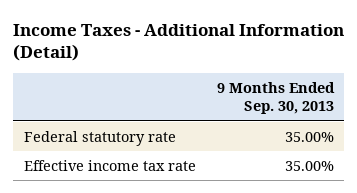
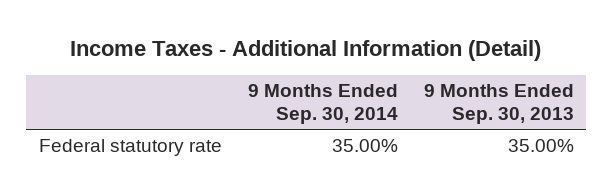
none -> [247,84,398,124] 9 Months Ended Sep. 30, 2014
[23,160,196,172] Effective income tax rate -> none

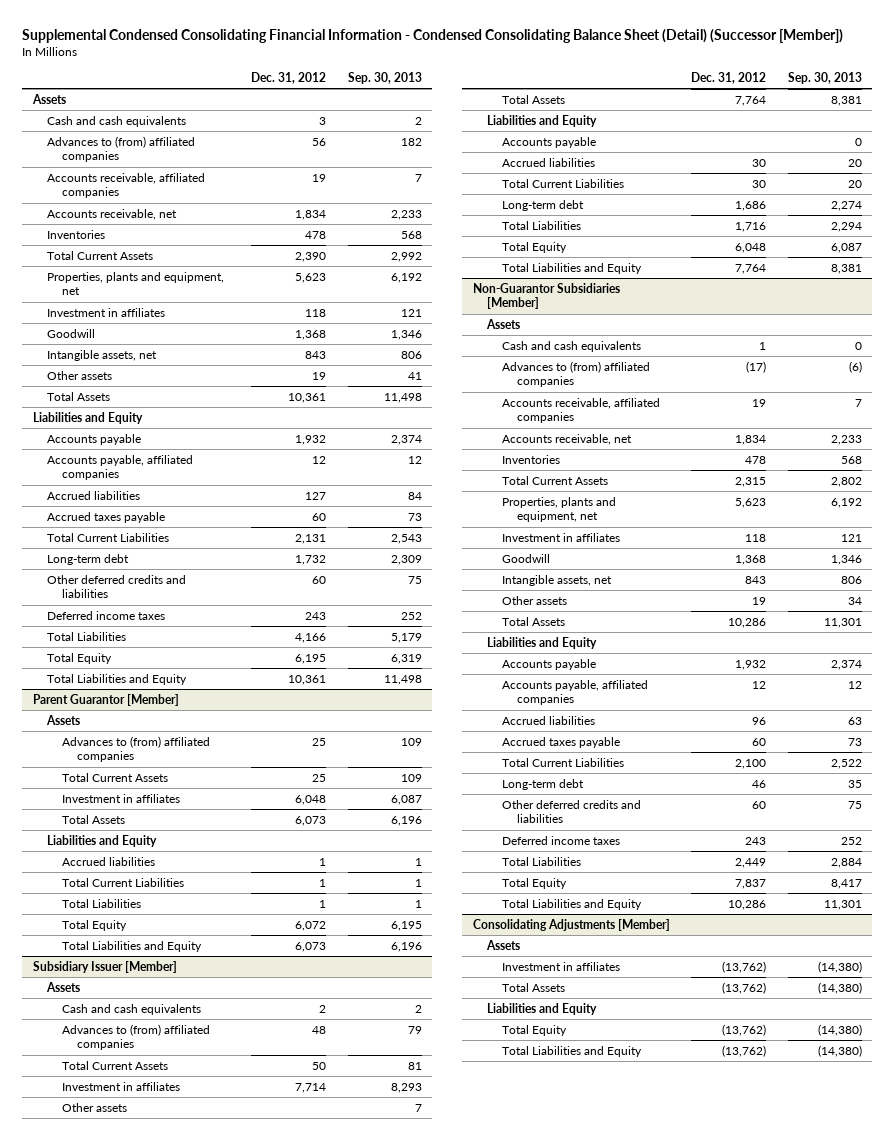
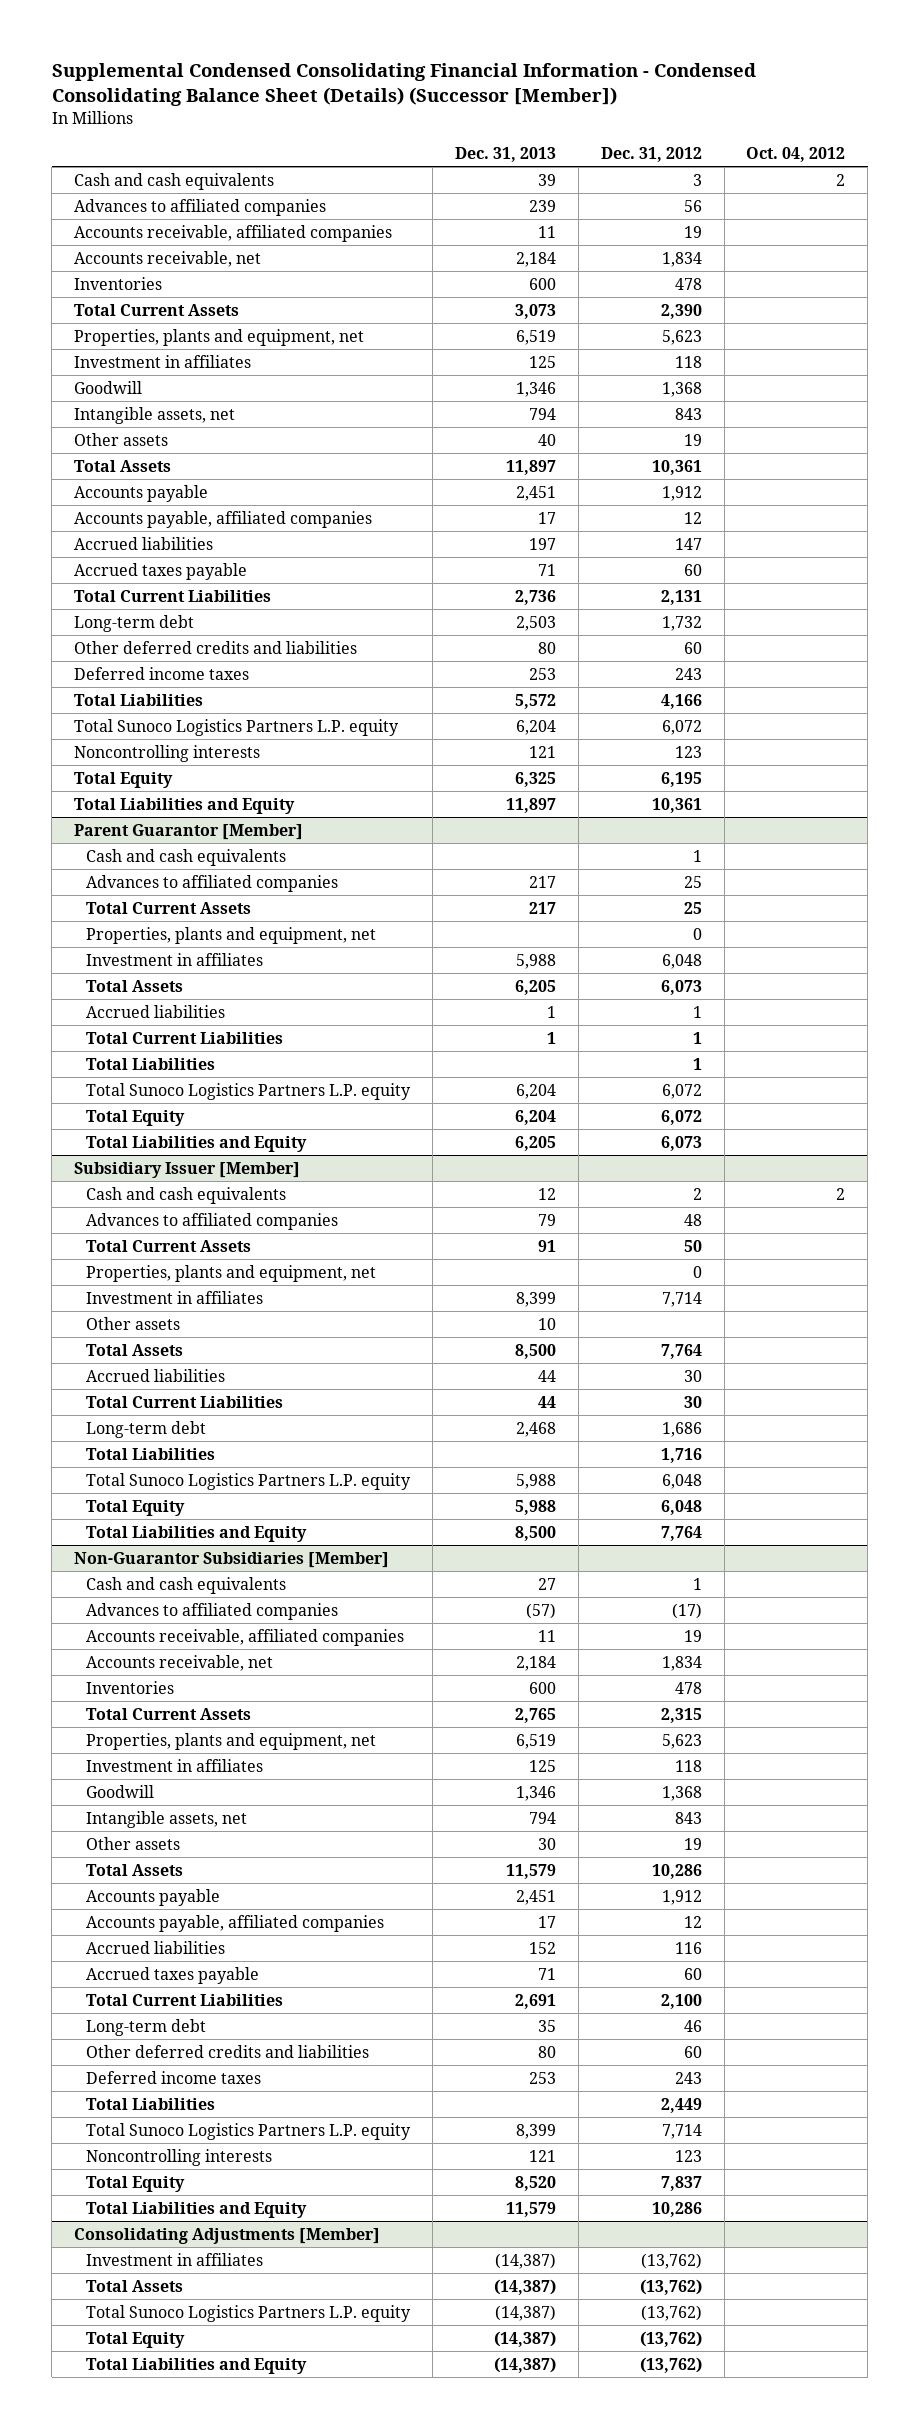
[21,28,843,43] Supplemental Condensed Consolidating Financial Information - Condensed Consolidating Balance Sheet (Detail) (Successor [Member]) -> [51,62,756,106] Supplemental Condensed Consolidating Financial Information - Condensed Consolidating Balance Sheet (Details) (Successor [Member])
[347,71,422,84] Sep. 30, 2013 -> none
none -> [454,146,556,162] Dec. 31, 2013
none -> [746,146,846,162] Oct. 04, 2012
[31,93,66,104] Assets -> none
[47,135,196,163] Advances to (from) affiliated companies -> [73,199,326,217] Advances to affiliated companies
[32,411,143,424] Liabilities and Equity -> none
[295,434,327,445] 1,932 -> [661,486,702,502] 1,912
[305,491,327,500] 127 -> [674,538,702,551] 147
none -> [73,719,399,737] Total Sunoco Logistics Partners L.P. equity
none -> [73,745,260,763] Noncontrolling interests
[46,714,81,725] Assets -> none
none -> [86,849,287,867] Cash and cash equivalents
[62,735,211,763] Advances to (from) affiliated companies -> [86,875,339,893] Advances to affiliated companies
none -> [86,927,377,945] Properties, plants and equipment, net
[47,834,158,847] Liabilities and Equity -> none
none -> [86,1083,412,1101] Total Sunoco Logistics Partners L.P. equity
[46,981,81,992] Assets -> none
[62,1023,211,1051] Advances to (from) affiliated companies -> [86,1213,339,1231] Advances to affiliated companies
none -> [86,1265,377,1283] Properties, plants and equipment, net
[487,114,598,127] Liabilities and Equity -> none
[502,136,597,148] Accounts payable -> none
none -> [86,1473,412,1491] Total Sunoco Logistics Partners L.P. equity
[486,318,521,329] Assets -> none
[502,360,651,388] Advances to (from) affiliated companies -> [86,1603,339,1621] Advances to affiliated companies
[487,636,598,649] Liabilities and Equity -> none
[735,659,767,670] 1,932 -> [661,1890,702,1906] 1,912
[752,716,767,725] 96 -> [674,1942,702,1955] 116
none -> [86,2123,412,2141] Total Sunoco Logistics Partners L.P. equity
none -> [86,2149,273,2167] Noncontrolling interests
[486,939,521,950] Assets -> none
[487,1002,598,1015] Liabilities and Equity -> none
none -> [86,2305,412,2323] Total Sunoco Logistics Partners L.P. equity

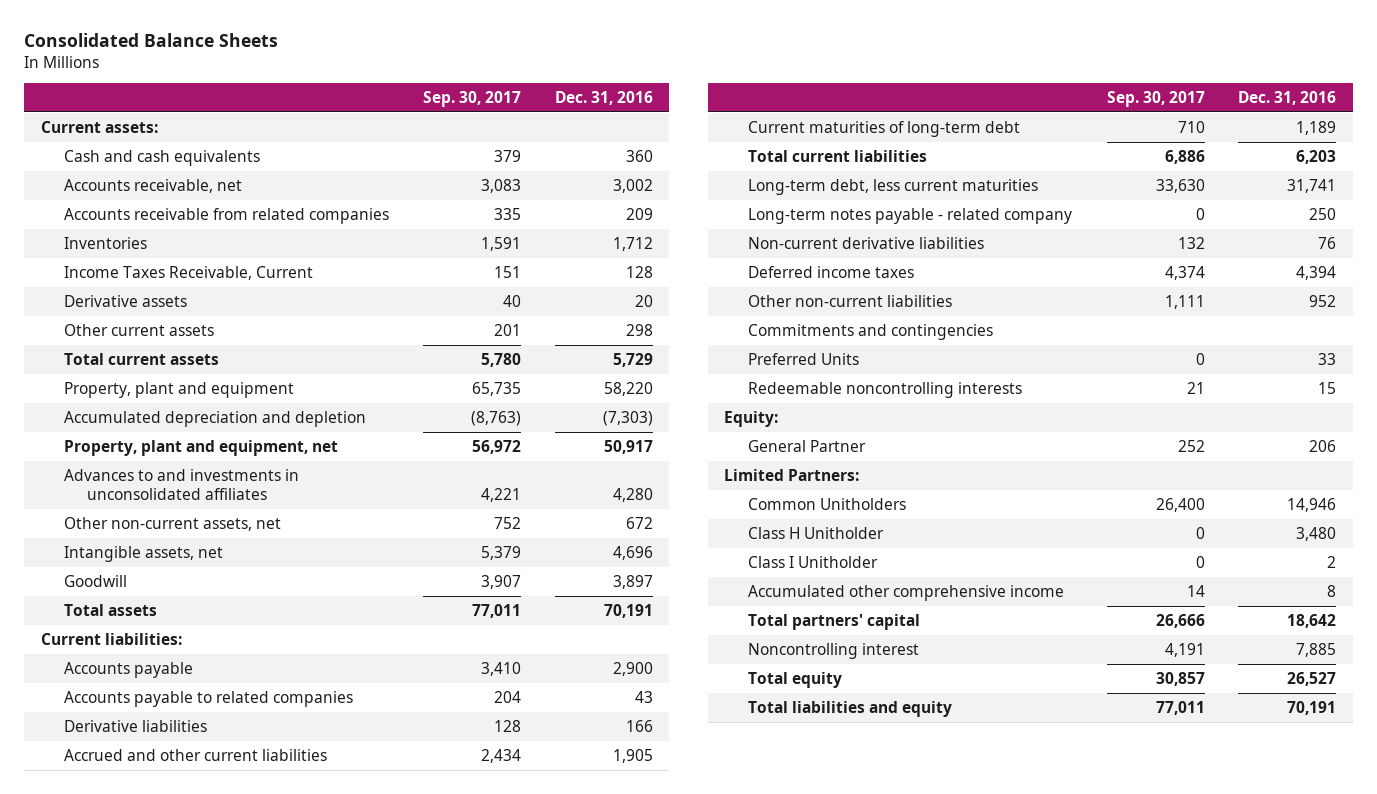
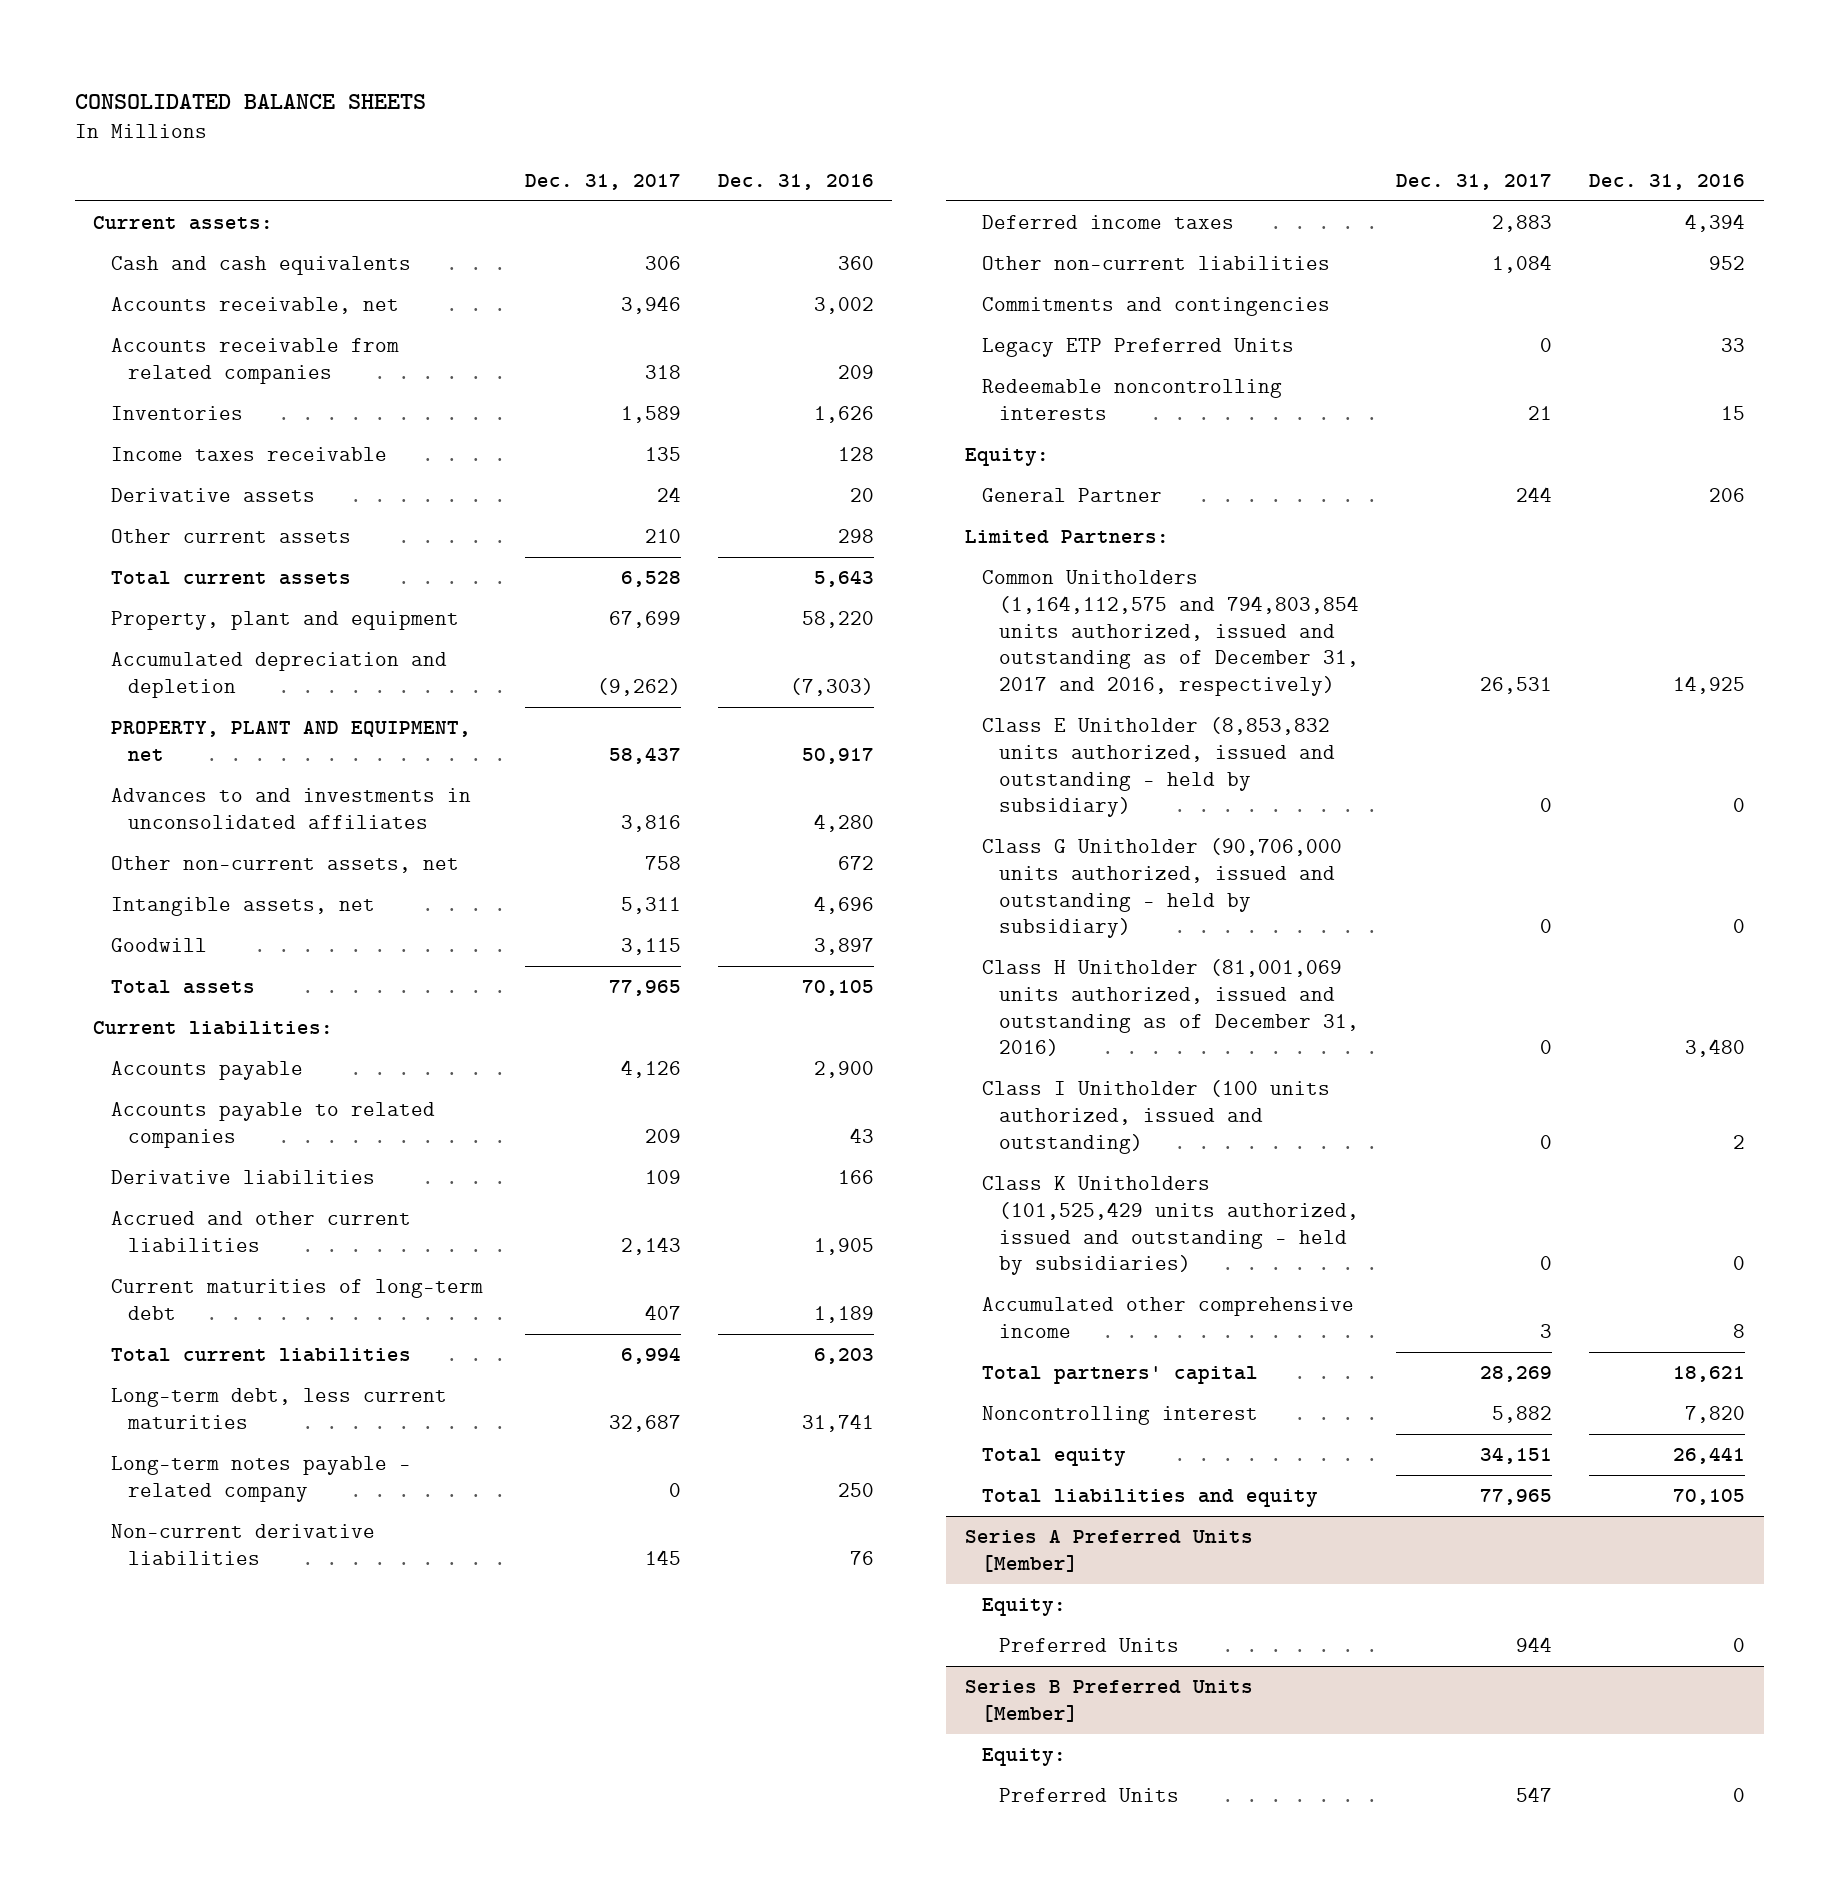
[23,33,278,48] Consolidated Balance Sheets -> [74,93,426,109] CONSOLIDATED BALANCE SHEETS
[422,91,521,108] Sep. 30, 2017 -> none
none -> [524,173,681,190] Dec. 31, 2017
[612,236,653,251] 1,712 -> [813,406,874,424] 1,626
[63,265,313,280] Income Taxes Receivable, Current -> [110,447,387,462] Income taxes receivable
[612,352,653,367] 5,729 -> [813,570,874,588] 5,643
[63,439,338,456] Property, plant and equipment, net -> [110,721,471,761] PROPERTY, PLANT AND EQUIPMENT, net
[603,603,653,618] 70,191 -> [801,980,874,997] 70,105
[747,352,859,365] Preferred Units -> [981,338,1294,358] Legacy ETP Preferred Units
[747,497,906,510] Common Unitholders -> none
none -> [981,570,1360,697] Common Unitholders (1,164,112,575 and 794,803,854 units authorized, issued and outstanding as of December 31, 2017 and 2016, respectively)
none -> [981,717,1336,818] Class E Unitholder (8,853,832 units authorized, issued and outstanding - held by subsidiary)
none -> [981,838,1342,939] Class G Unitholder (90,706,000 units authorized, issued and outstanding - held by subsidiary)
[747,526,884,539] Class H Unitholder -> [981,959,1360,1057] Class H Unitholder (81,001,069 units authorized, issued and outstanding as of December 31, 2016)
[747,555,878,568] Class I Unitholder -> [981,1080,1330,1154] Class I Unitholder (100 units authorized, issued and outstanding)
none -> [981,1176,1360,1276] Class K Unitholders (101,525,429 units authorized, issued and outstanding - held by subsidiaries)
[1287,613,1337,628] 18,642 -> [1673,1366,1746,1383] 18,621
[1296,642,1337,657] 7,885 -> [1685,1406,1746,1424] 7,820
[1287,671,1337,686] 26,527 -> [1673,1447,1746,1465] 26,441
[1287,700,1337,715] 70,191 -> [1673,1489,1746,1506] 70,105
none -> [964,1530,1253,1572] Series A Preferred Units [Member]
none -> [981,1598,1066,1617] Equity:
none -> [999,1638,1180,1653] Preferred Units
none -> [964,1680,1253,1722] Series B Preferred Units [Member]
none -> [981,1748,1066,1767] Equity:
none -> [999,1788,1180,1803] Preferred Units

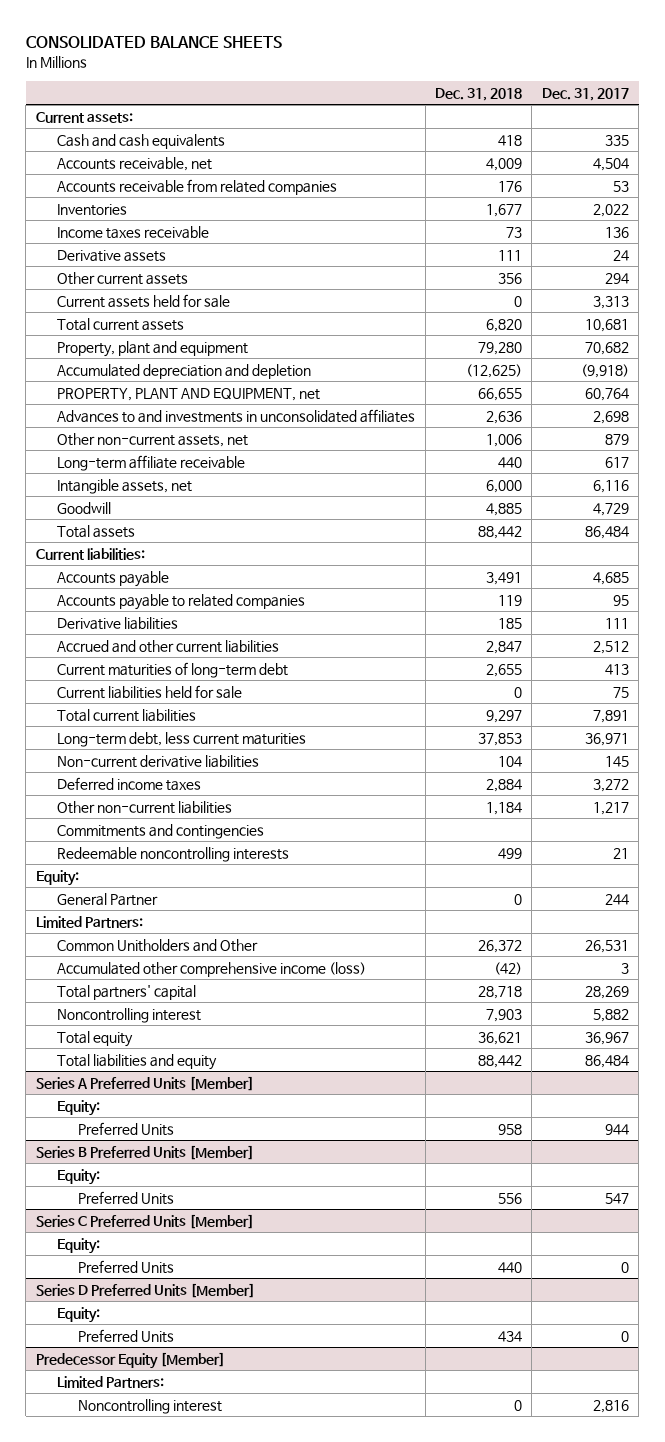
[717,173,874,190] Dec. 31, 2016 -> none
none -> [434,87,522,101] Dec. 31, 2018
[644,256,681,271] 306 -> [604,134,629,146] 335
[620,296,681,315] 3,946 -> [592,157,629,171] 4,504
[644,364,681,379] 318 -> [612,180,629,192] 53
[620,406,681,424] 1,589 -> [592,203,629,217] 2,022
[644,447,681,462] 135 -> [604,226,629,238] 136
[644,529,681,544] 210 -> [604,272,629,284] 294
none -> [57,293,231,308] Current assets held for sale
[620,571,681,588] 6,528 -> [584,318,629,332] 10,681
[608,611,681,629] 67,699 -> [584,341,629,355] 70,682
[596,677,681,696] (9,262) -> [580,363,629,378] (9,918)
[608,746,681,764] 58,437 -> [584,387,629,401] 60,764
[620,814,681,832] 3,816 -> [592,410,629,424] 2,698
[644,856,681,871] 758 -> [604,433,629,445] 879
none -> [57,454,246,471] Long-term affiliate receivable
[620,897,681,915] 5,311 -> [592,479,629,493] 6,116
[620,938,681,956] 3,115 -> [592,502,629,516] 4,729
[608,980,681,997] 77,965 -> [584,525,629,539] 86,484
[110,1456,411,1502] Long-term notes payable - related company -> none
[620,1060,681,1079] 4,126 -> [592,571,629,585] 4,685
[644,1128,681,1143] 209 -> [612,594,629,606] 95
[644,1170,681,1185] 109 -> [604,617,629,629] 111
[620,1236,681,1255] 2,143 -> [592,640,629,654] 2,512
[644,1304,681,1320] 407 -> [604,663,629,675] 413
none -> [57,684,243,699] Current liabilities held for sale
[620,1347,681,1365] 6,994 -> [592,709,629,723] 7,891
[608,1414,681,1432] 32,687 -> [584,732,629,746] 36,971
[1492,215,1553,233] 2,883 -> [592,778,629,792] 3,272
[1492,255,1553,274] 1,084 -> [592,801,629,815] 1,217
[981,338,1294,358] Legacy ETP Preferred Units -> none
[981,717,1336,818] Class E Unitholder (8,853,832 units authorized, issued and outstanding - held by subsidiary) -> none
[981,838,1342,939] Class G Unitholder (90,706,000 units authorized, issued and outstanding - held by subsidiary) -> none
[981,959,1360,1057] Class H Unitholder (81,001,069 units authorized, issued and outstanding as of December 31, 2016) -> none
[981,1080,1330,1154] Class I Unitholder (100 units authorized, issued and outstanding) -> none
[981,1176,1360,1276] Class K Unitholders (101,525,429 units authorized, issued and outstanding - held by subsidiaries) -> none
[981,570,1360,697] Common Unitholders (1,164,112,575 and 794,803,854 units authorized, issued and outstanding as of December 31, 2017 and 2016, respectively) -> [57,938,259,952] Common Unitholders and Other
[981,1297,1354,1338] Accumulated other comprehensive income -> [57,961,367,977] Accumulated other comprehensive income (loss)
[1480,1447,1553,1465] 34,151 -> [584,1031,629,1045] 36,967
[1480,1489,1553,1506] 77,965 -> [584,1054,629,1068] 86,484
none -> [35,1213,254,1229] Series C Preferred Units [Member]
none -> [57,1237,101,1254] Equity:
none -> [78,1259,175,1274] Preferred Units
none -> [35,1282,255,1298] Series D Preferred Units [Member]
none -> [57,1306,101,1323] Equity:
none -> [78,1328,175,1343] Preferred Units
none -> [35,1351,225,1369] Predecessor Equity [Member]
none -> [57,1375,165,1388] Limited Partners:
none -> [78,1398,223,1414] Noncontrolling interest

